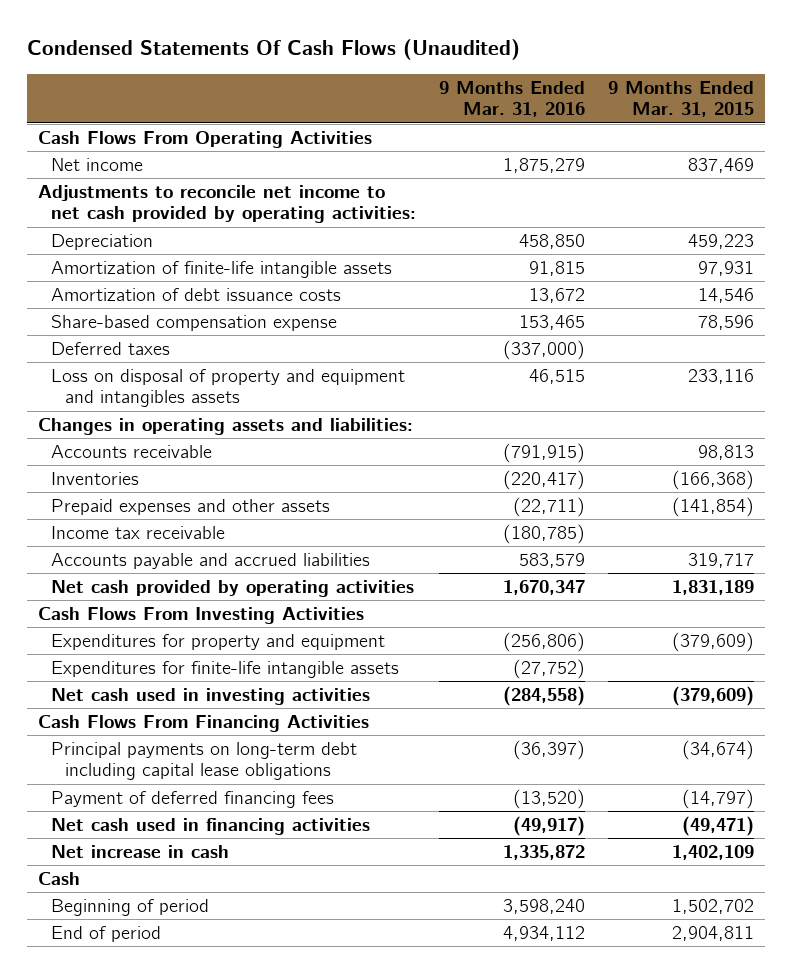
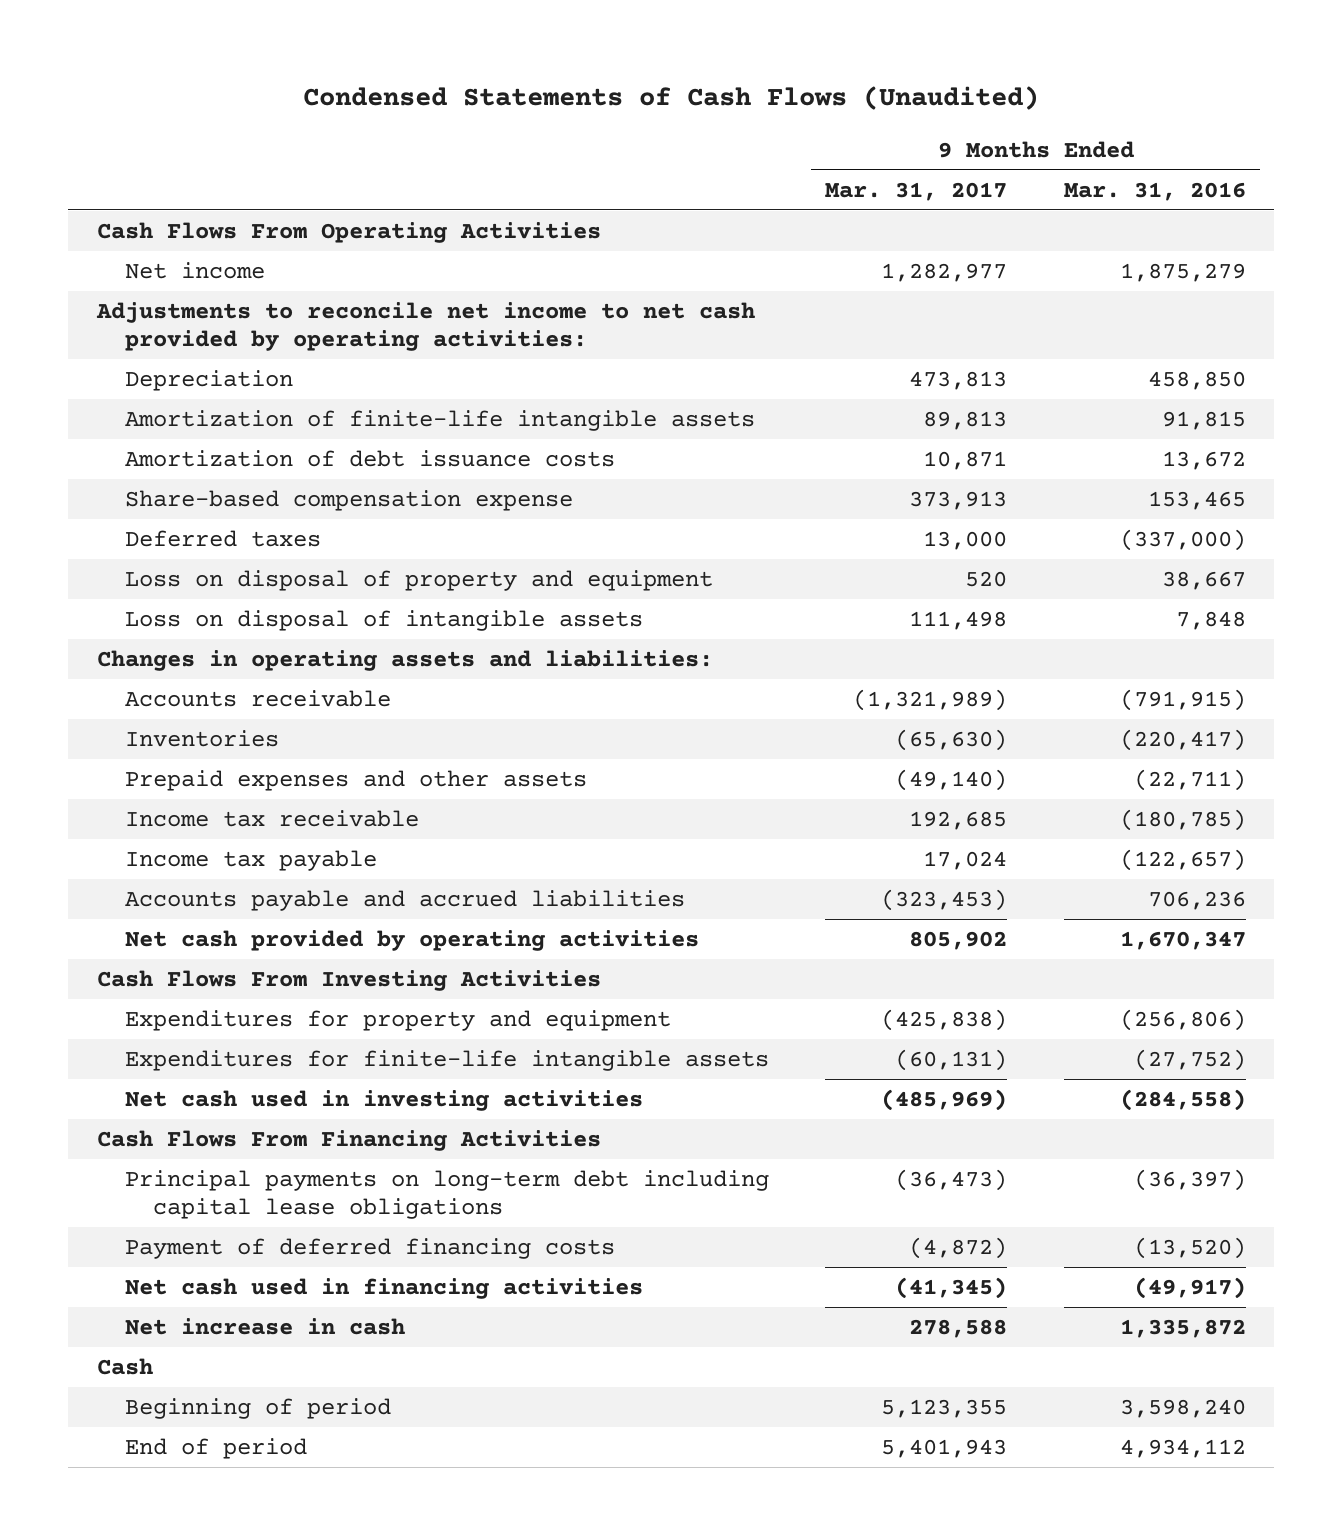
[26,39,520,61] Condensed Statements Of Cash Flows (Unaudited) -> [303,86,1040,111] Condensed Statements of Cash Flows (Unaudited)
[607,80,754,118] 9 Months Ended Mar. 31, 2015 -> none
none -> [825,181,1008,201] Mar. 31, 2017
[51,369,406,408] Loss on disposal of property and equipment and intangibles assets -> [124,570,713,592] Loss on disposal of property and equipment
[529,369,586,385] 46,515 -> [1162,571,1247,591] 38,667
none -> [124,610,643,632] Loss on disposal of intangible assets
none -> [124,850,377,872] Income tax payable
[519,553,586,569] 583,579 -> [1148,891,1247,911] 706,236
[51,791,335,809] Payment of deferred financing fees -> [124,1238,615,1260] Payment of deferred financing costs

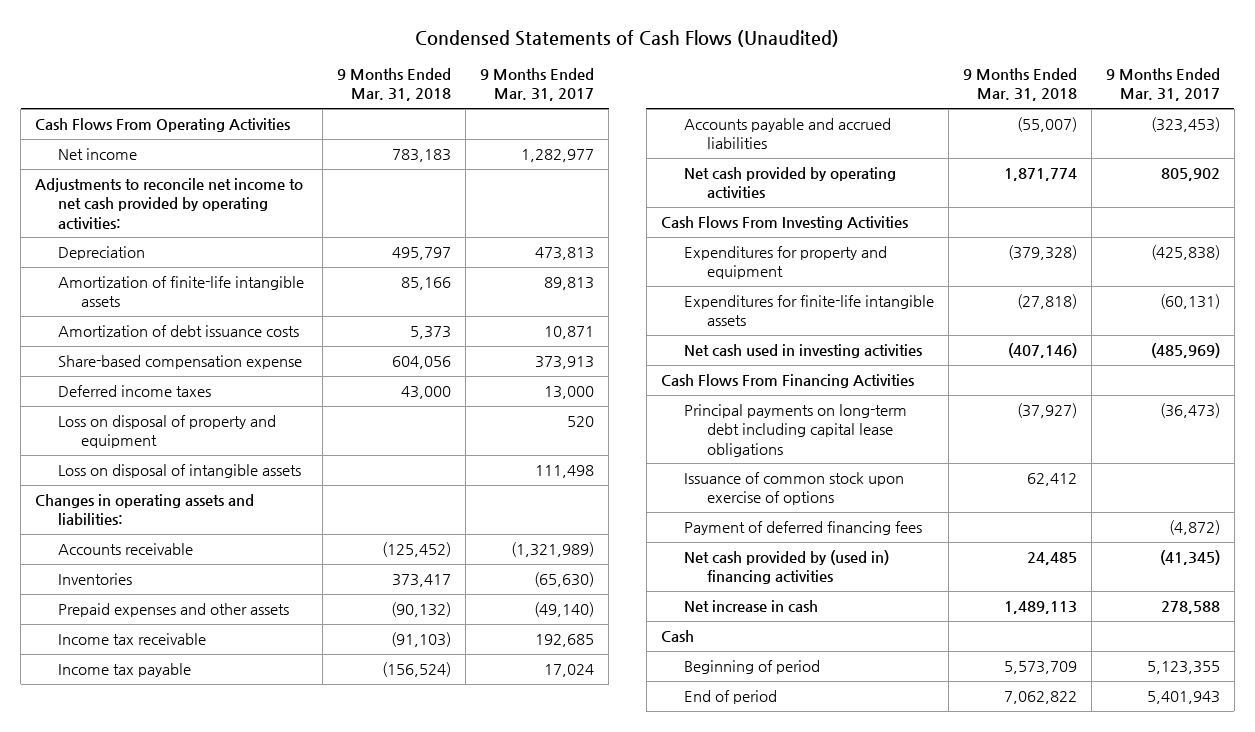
[1064,181,1247,201] Mar. 31, 2016 -> none
none -> [337,68,452,102] 9 Months Ended Mar. 31, 2018
[124,530,321,548] Deferred taxes -> [57,385,211,398] Deferred income taxes
none -> [683,472,904,506] Issuance of common stock upon exercise of options
[124,1238,615,1260] Payment of deferred financing costs -> [683,521,922,536] Payment of deferred financing fees
[124,1278,643,1300] Net cash used in financing activities -> [683,550,889,585] Net cash provided by (used in) financing activities

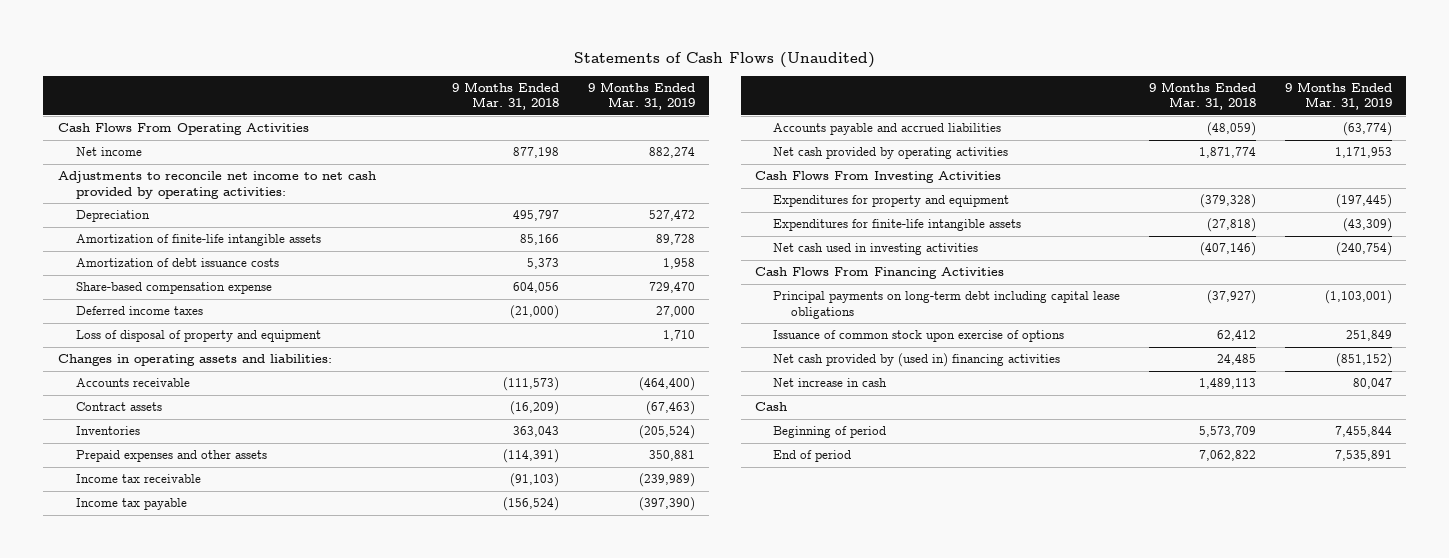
[415,29,840,47] Condensed Statements of Cash Flows (Unaudited) -> [573,52,875,69] Statements of Cash Flows (Unaudited)
[480,68,595,102] 9 Months Ended Mar. 31, 2017 -> none
none -> [587,81,695,111] 9 Months Ended Mar. 31, 2019
[392,149,452,163] 783,183 -> [512,147,559,159] 877,198
[57,464,301,479] Loss on disposal of intangible assets -> none
[401,386,452,400] 43,000 -> [509,305,559,320] (21,000)
[57,415,276,449] Loss on disposal of property and equipment -> [75,330,321,343] Loss of disposal of property and equipment
[382,542,452,558] (125,452) -> [502,377,559,392] (111,573)
none -> [75,402,162,412] Contract assets
[392,574,452,588] 373,417 -> [512,426,559,438] 363,043
[391,602,452,618] (90,132) -> [502,449,559,464] (114,391)
[1016,117,1077,133] (55,007) -> [1206,122,1256,137] (48,059)
[683,521,922,536] Payment of deferred financing fees -> none

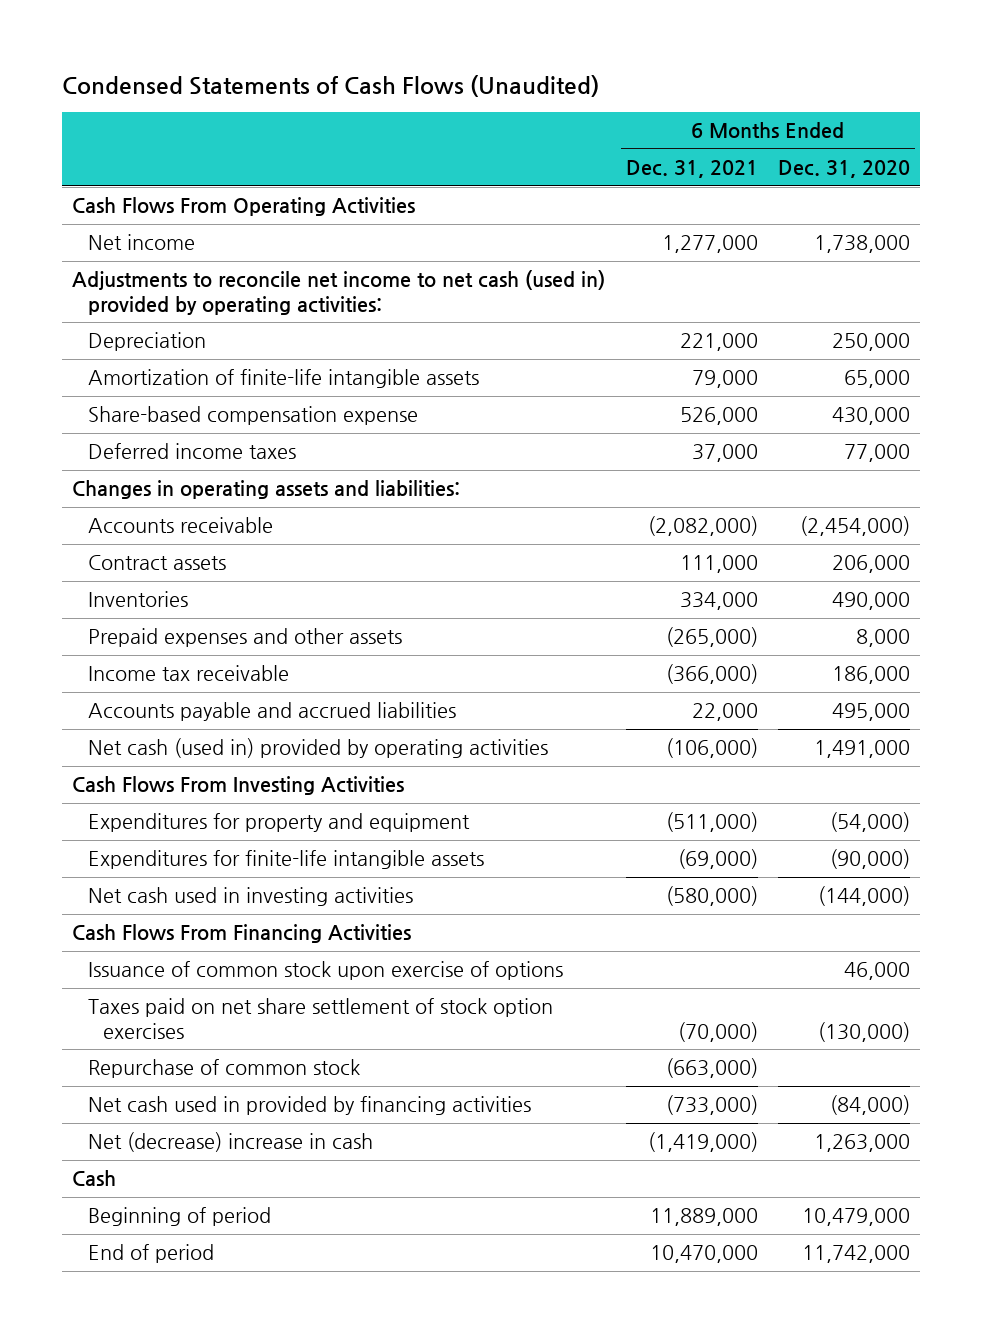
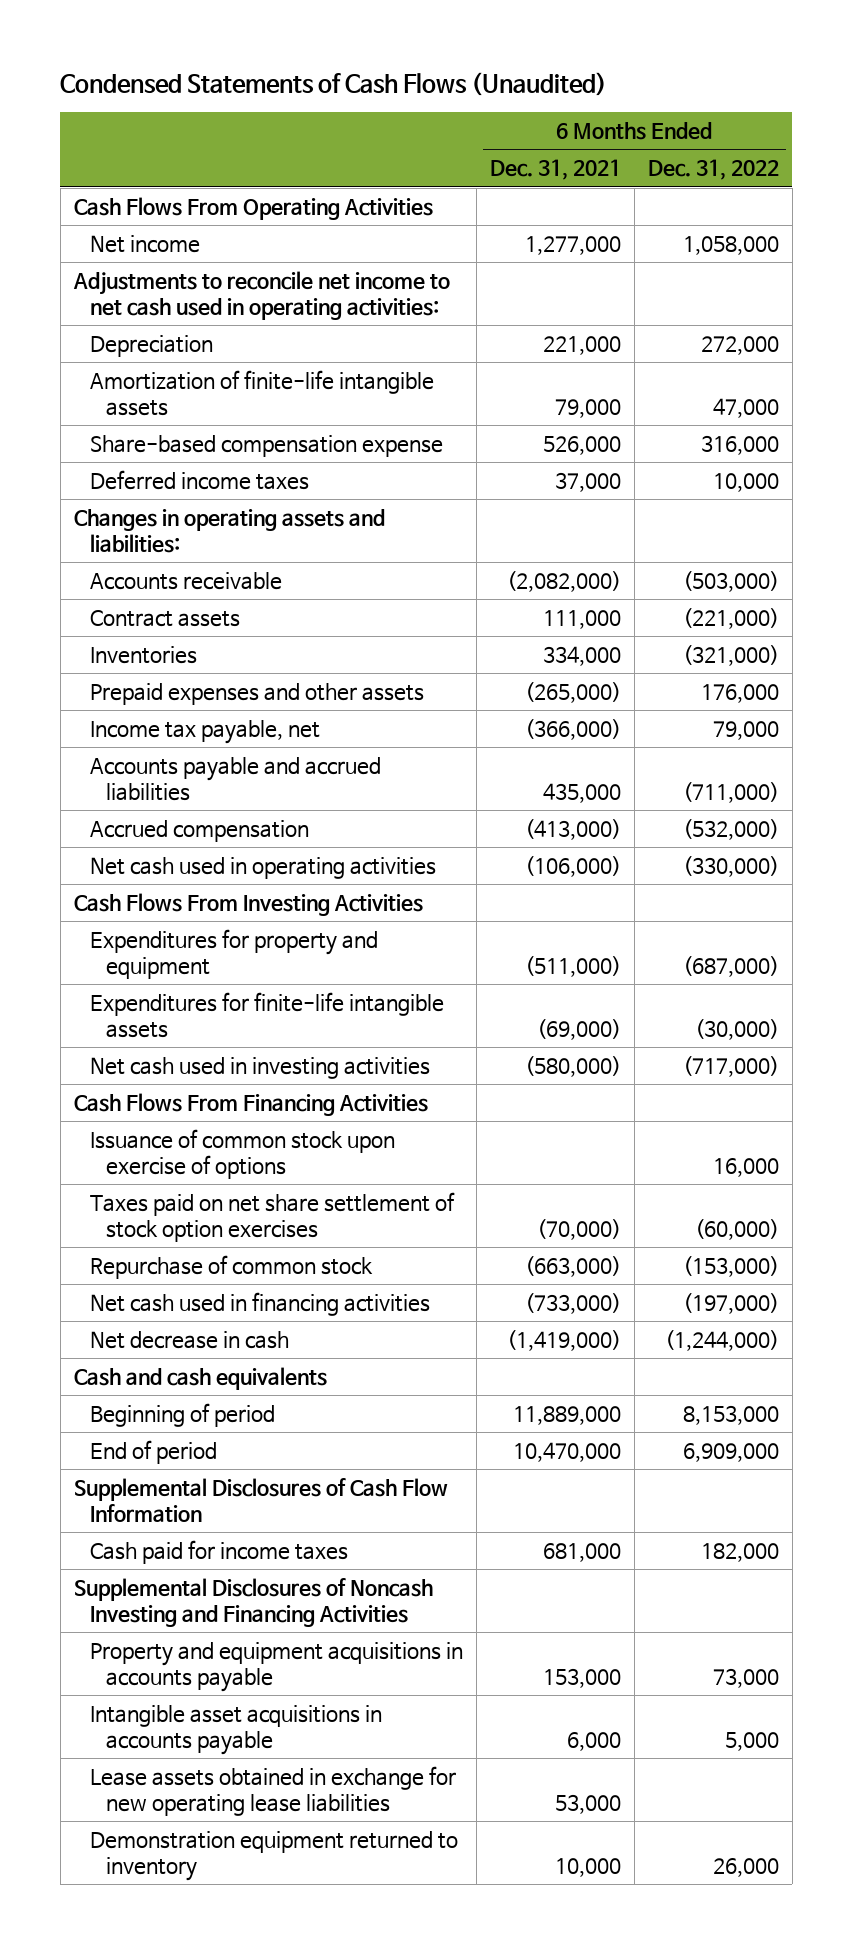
[778,160,911,179] Dec. 31, 2020 -> none
none -> [647,159,779,181] Dec. 31, 2022
[72,270,606,315] Adjustments to reconcile net income to net cash (used in) provided by operating activities: -> [72,270,450,320] Adjustments to reconcile net income to net cash used in operating activities:
[87,665,289,682] Income tax receivable -> [89,719,320,744] Income tax payable, net
[691,703,758,722] 22,000 -> [542,782,621,803] 435,000
none -> [89,819,309,842] Accrued compensation
[87,738,548,759] Net cash (used in) provided by operating activities -> [89,856,436,879] Net cash used in operating activities
[87,1096,531,1116] Net cash used in provided by financing activities -> [89,1291,430,1316] Net cash used in financing activities
[87,1132,373,1153] Net (decrease) increase in cash -> [89,1330,289,1349] Net decrease in cash
[72,1170,117,1187] Cash -> [73,1366,327,1390] Cash and cash equivalents
none -> [73,1477,448,1522] Supplemental Disclosures of Cash Flow Information
none -> [89,1539,348,1564] Cash paid for income taxes
none -> [73,1577,433,1627] Supplemental Disclosures of Noncash Investing and Financing Activities
none -> [89,1641,463,1692] Property and equipment acquisitions in accounts payable
none -> [89,1704,382,1755] Intangible asset acquisitions in accounts payable
none -> [89,1765,456,1816] Lease assets obtained in exchange for new operating lease liabilities
none -> [89,1830,458,1881] Demonstration equipment returned to inventory

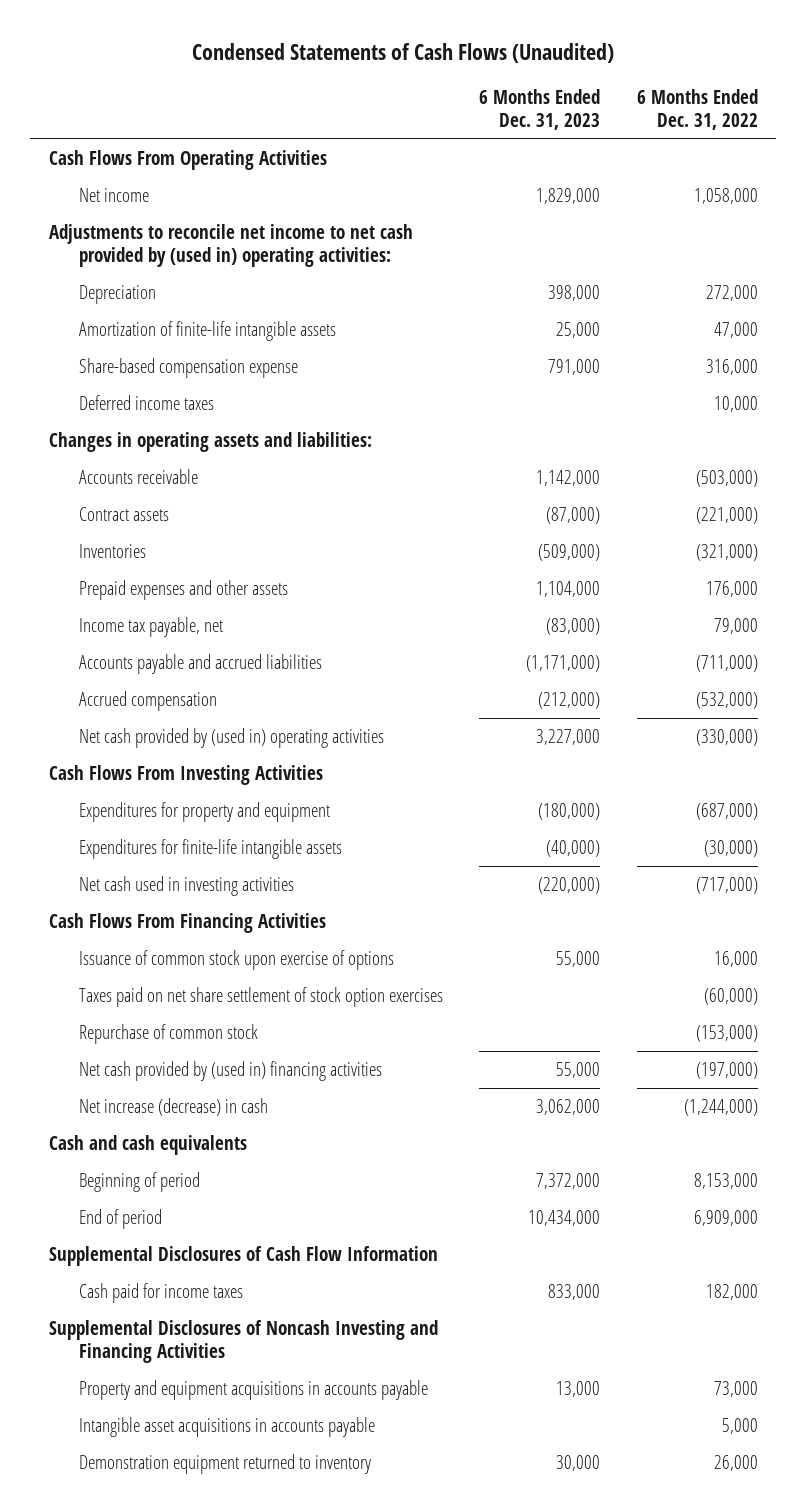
[489,159,621,181] Dec. 31, 2021 -> none
none -> [479,89,601,131] 6 Months Ended Dec. 31, 2023
[72,270,450,320] Adjustments to reconcile net income to net cash used in operating activities: -> [48,224,413,267] Adjustments to reconcile net income to net cash provided by (used in) operating activities:
[89,856,436,879] Net cash used in operating activities -> [78,728,384,749] Net cash provided by (used in) operating activities
[89,1291,430,1316] Net cash used in financing activities -> [78,1061,382,1082] Net cash provided by (used in) financing activities
[89,1330,289,1349] Net decrease in cash -> [78,1098,268,1117] Net increase (decrease) in cash
[89,1765,456,1816] Lease assets obtained in exchange for new operating lease liabilities -> none

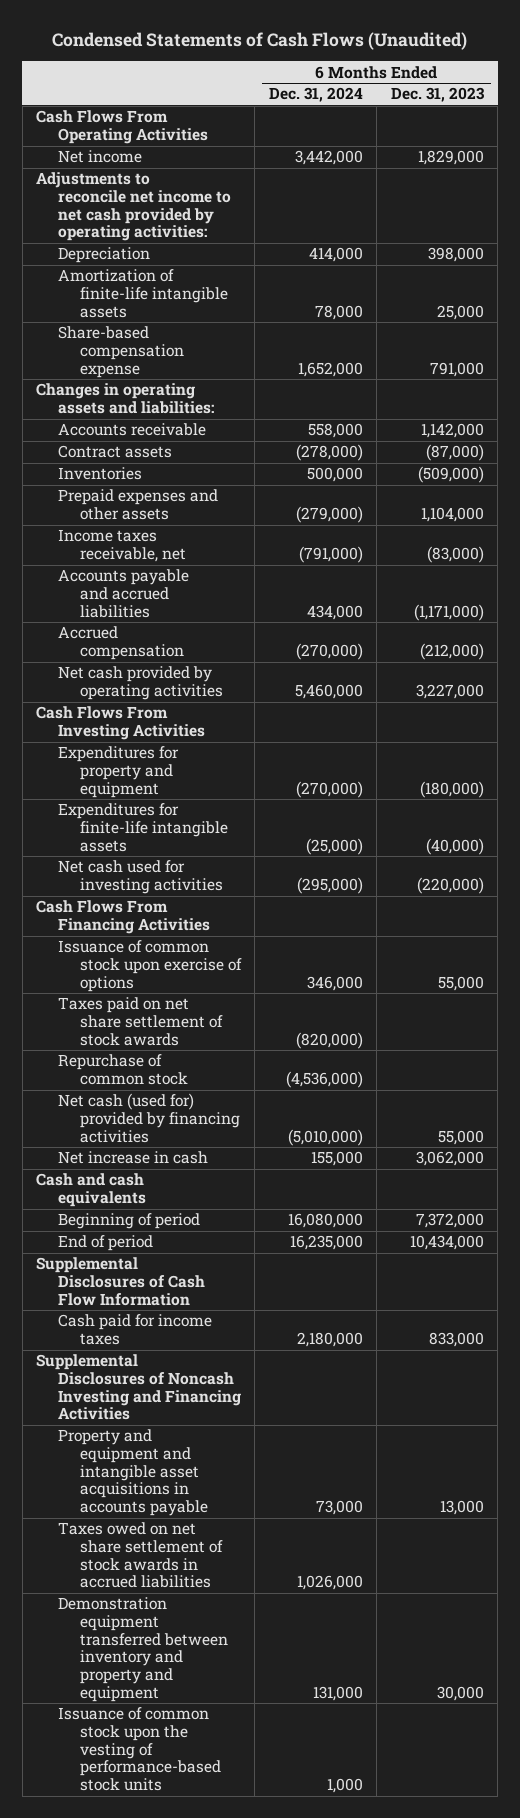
[636,89,758,131] 6 Months Ended Dec. 31, 2022 -> none
none -> [268,87,363,103] Dec. 31, 2024
[48,224,413,267] Adjustments to reconcile net income to net cash provided by (used in) operating activities: -> [36,172,231,242] Adjustments to reconcile net income to net cash provided by operating activities:
[78,395,214,411] Deferred income taxes -> none
[78,617,223,638] Income tax payable, net -> [57,529,186,563] Income taxes receivable, net
[78,728,384,749] Net cash provided by (used in) operating activities -> [57,666,223,701] Net cash provided by operating activities
[78,876,294,897] Net cash used in investing activities -> [57,860,223,895] Net cash used for investing activities
[78,987,443,1008] Taxes paid on net share settlement of stock option exercises -> [57,997,223,1046] Taxes paid on net share settlement of stock awards
[78,1061,382,1082] Net cash provided by (used in) financing activities -> [57,1093,240,1143] Net cash (used for) provided by financing activities
[78,1098,268,1117] Net increase (decrease) in cash -> [57,1151,208,1165] Net increase in cash
[78,1417,375,1438] Intangible asset acquisitions in accounts payable -> none
[78,1454,371,1475] Demonstration equipment returned to inventory -> none
[78,1380,428,1401] Property and equipment acquisitions in accounts payable -> [57,1429,208,1517] Property and equipment and intangible asset acquisitions in accounts payable
none -> [57,1522,223,1589] Taxes owed on net share settlement of stock awards in accrued liabilities
none -> [57,1597,228,1702] Demonstration equipment transferred between inventory and property and equipment
none -> [57,1707,221,1792] Issuance of common stock upon the vesting of performance-based stock units

